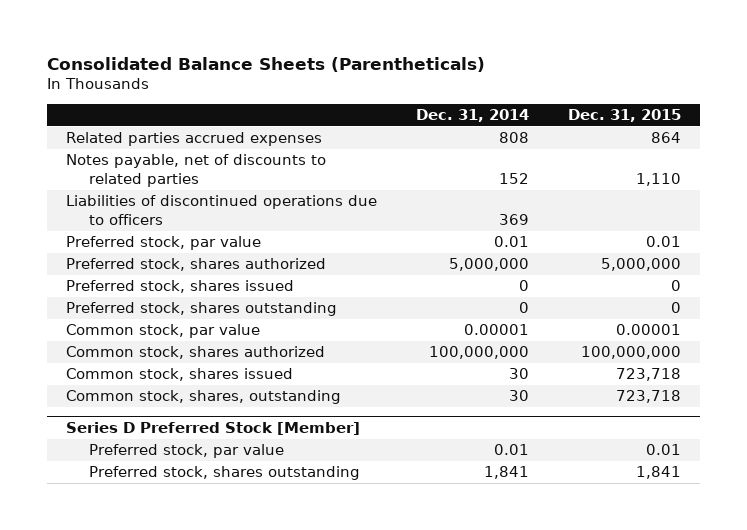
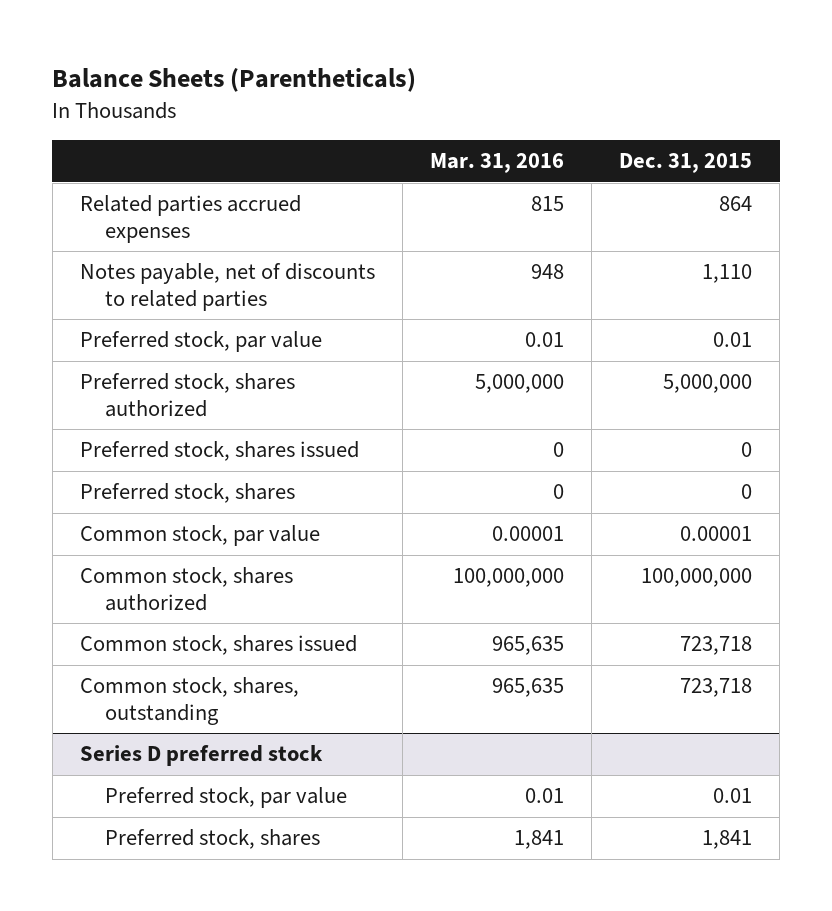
[47,56,486,72] Consolidated Balance Sheets (Parentheticals) -> [52,68,417,93] Balance Sheets (Parentheticals)
[416,108,530,122] Dec. 31, 2014 -> none
none -> [430,153,565,174] Mar. 31, 2016
[66,195,378,226] Liabilities of discontinued operations due to officers -> none
[66,302,338,317] Preferred stock, shares outstanding -> [79,483,295,504] Preferred stock, shares
[66,421,361,435] Series D Preferred Stock [Member] -> [79,745,323,767] Series D preferred stock
[88,466,360,481] Preferred stock, shares outstanding -> [105,829,321,850] Preferred stock, shares

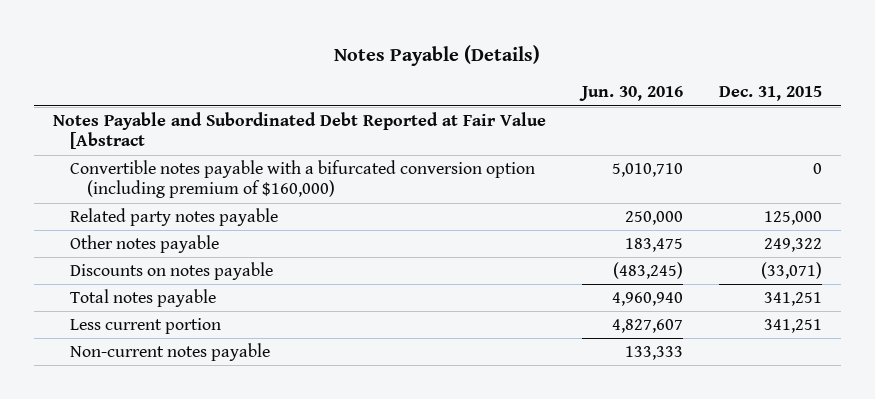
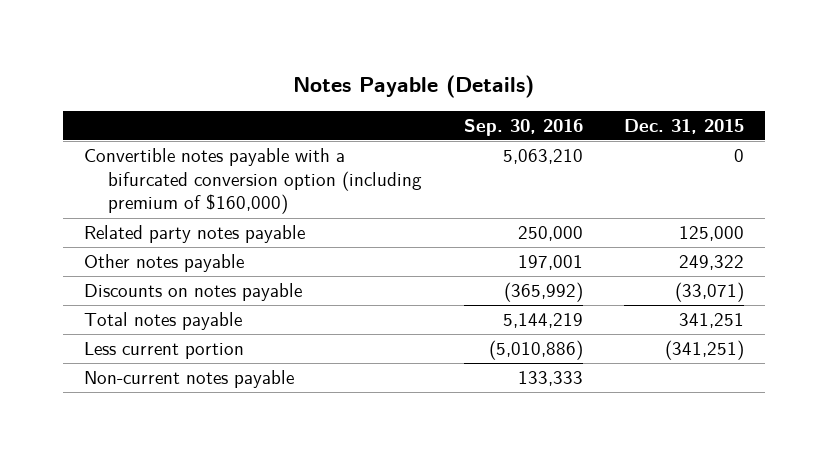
[578,86,683,102] Jun. 30, 2016 -> none
none -> [463,118,583,136] Sep. 30, 2016
[52,112,546,150] Notes Payable and Subordinated Debt Reported at Fair Value [Abstract -> none
[764,319,823,334] 341,251 -> [665,340,745,361] (341,251)

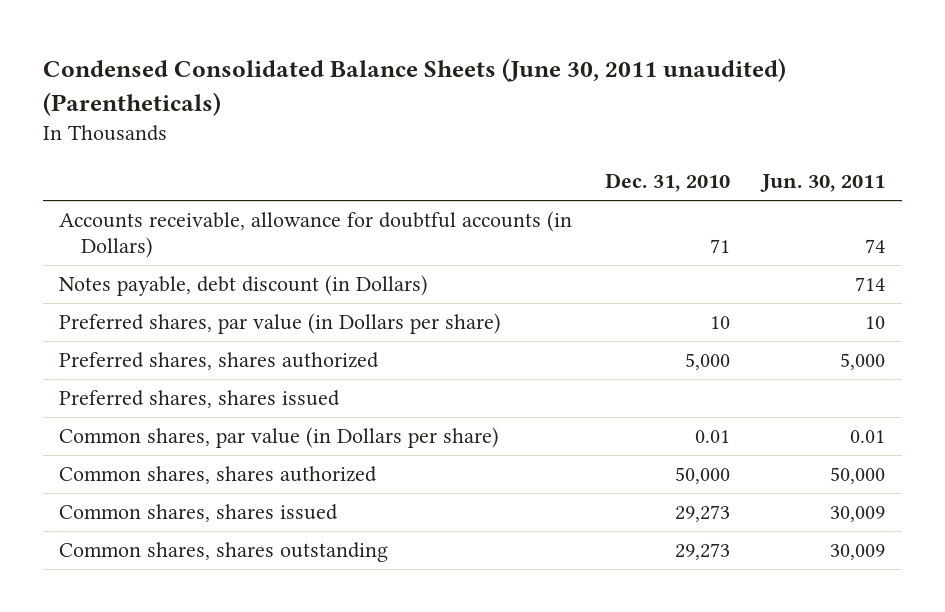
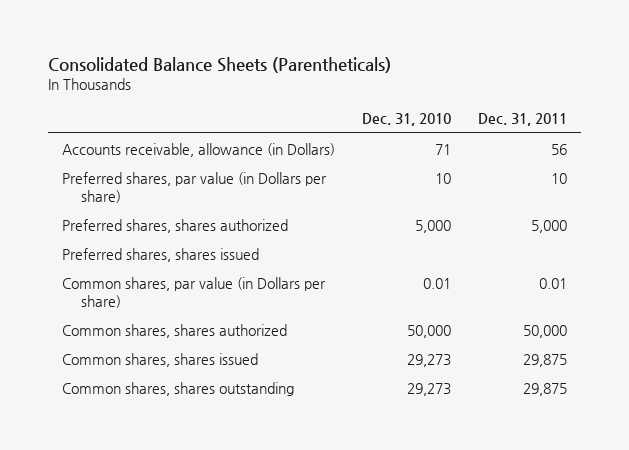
[43,57,787,116] Condensed Consolidated Balance Sheets (June 30, 2011 unaudited) (Parentheticals) -> [48,57,392,74] Consolidated Balance Sheets (Parentheticals)
[760,173,886,192] Jun. 30, 2011 -> none
none -> [478,113,568,127] Dec. 31, 2011
[59,275,429,297] Notes payable, debt discount (in Dollars) -> none
[59,211,573,258] Accounts receivable, allowance for doubtful accounts (in Dollars) -> [61,142,335,157] Accounts receivable, allowance (in Dollars)

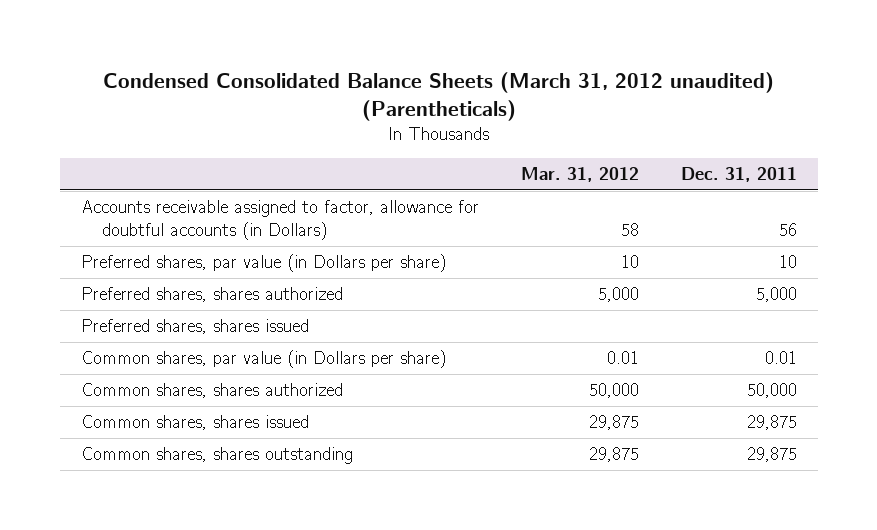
[48,57,392,74] Consolidated Balance Sheets (Parentheticals) -> [102,71,774,121] Condensed Consolidated Balance Sheets (March 31, 2012 unaudited) (Parentheticals)
[362,113,452,127] Dec. 31, 2010 -> none
none -> [520,167,639,183] Mar. 31, 2012
[61,142,335,157] Accounts receivable, allowance (in Dollars) -> [80,200,479,241] Accounts receivable assigned to factor, allowance for doubtful accounts (in Dollars)

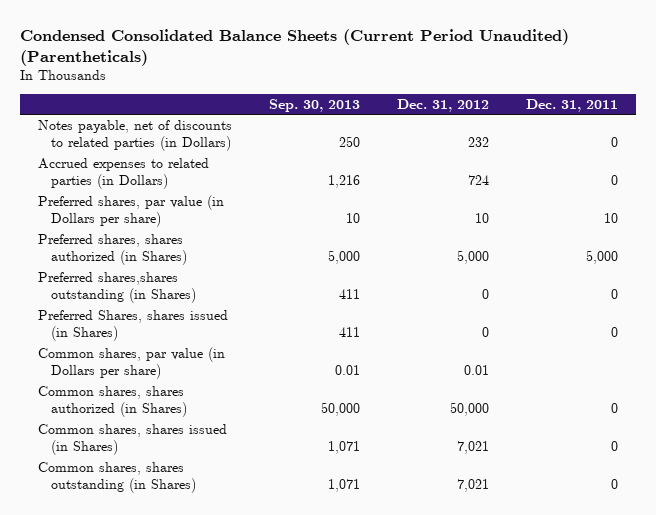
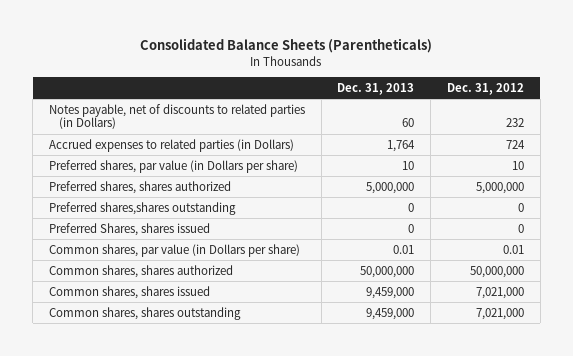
[20,29,570,66] Condensed Consolidated Balance Sheets (Current Period Unaudited) (Parentheticals) -> [140,38,433,54] Consolidated Balance Sheets (Parentheticals)
[269,98,361,112] Sep. 30, 2013 -> none
[525,98,618,112] Dec. 31, 2011 -> none
none -> [337,82,415,95] Dec. 31, 2013
[38,233,187,265] Preferred shares, shares authorized (in Shares) -> [49,180,232,194] Preferred shares, shares authorized
[457,249,490,264] 5,000 -> [475,181,524,194] 5,000,000
[38,271,196,303] Preferred shares,shares outstanding (in Shares) -> [49,201,237,215] Preferred shares,shares outstanding
[38,309,229,341] Preferred Shares, shares issued (in Shares) -> [49,222,211,236] Preferred Shares, shares issued
[38,385,187,417] Common shares, shares authorized (in Shares) -> [49,264,234,278] Common shares, shares authorized
[450,401,490,416] 50,000 -> [469,265,524,278] 50,000,000
[38,423,228,455] Common shares, shares issued (in Shares) -> [49,285,211,299] Common shares, shares issued
[457,440,490,454] 7,021 -> [475,286,524,299] 7,021,000
[38,461,196,493] Common shares, shares outstanding (in Shares) -> [49,306,242,320] Common shares, shares outstanding
[457,478,490,492] 7,021 -> [475,307,524,320] 7,021,000

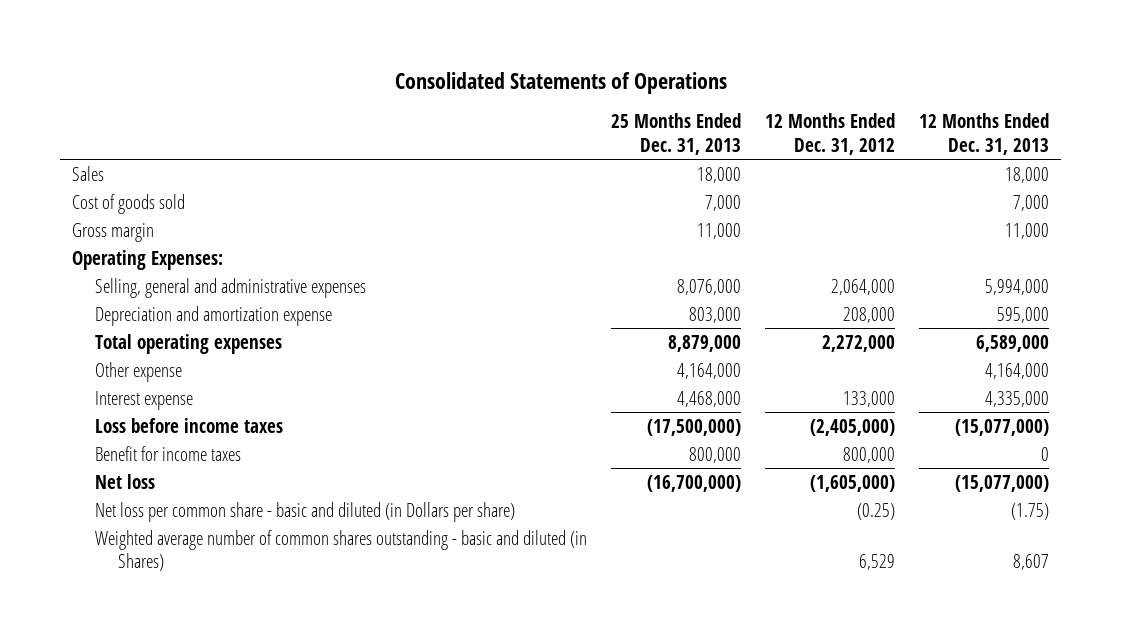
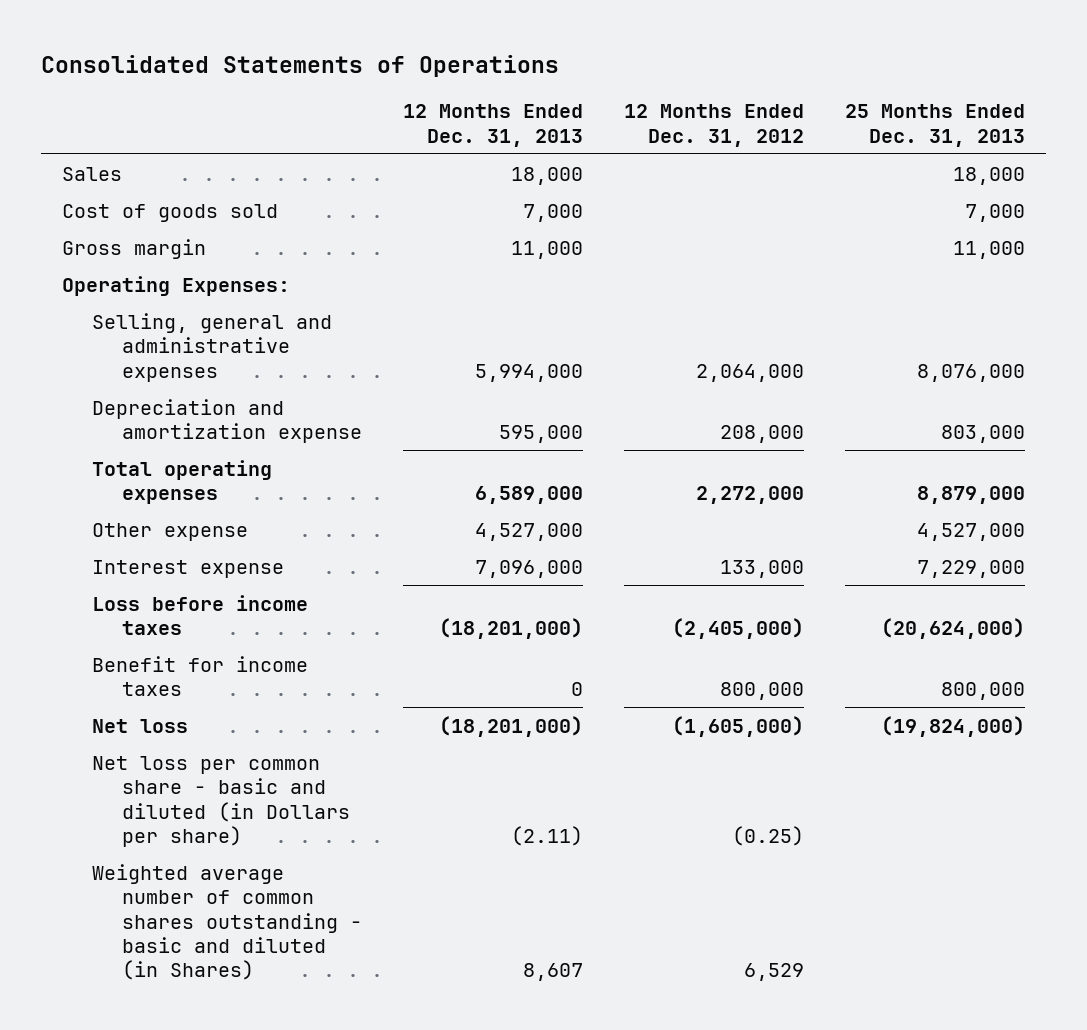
[676,362,741,379] 4,164,000 -> [917,522,1026,541] 4,527,000
[985,362,1050,379] 4,164,000 -> [475,522,584,541] 4,527,000
[676,390,741,407] 4,468,000 -> [917,559,1026,578] 7,229,000
[985,390,1050,407] 4,335,000 -> [475,559,584,578] 7,096,000
[646,418,741,436] (17,500,000) -> [881,618,1026,640] (20,624,000)
[955,418,1050,436] (15,077,000) -> [439,618,584,640] (18,201,000)
[646,474,741,492] (16,700,000) -> [881,715,1026,737] (19,824,000)
[955,474,1050,492] (15,077,000) -> [439,715,584,737] (18,201,000)
[1011,502,1050,520] (1.75) -> [511,826,584,847] (2.11)

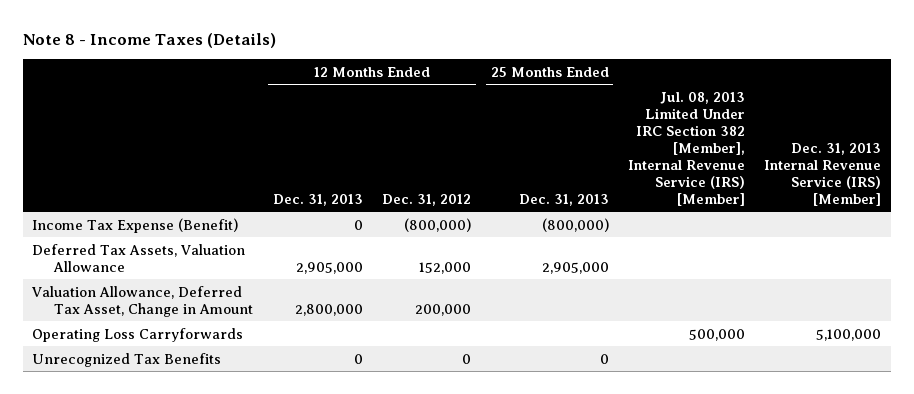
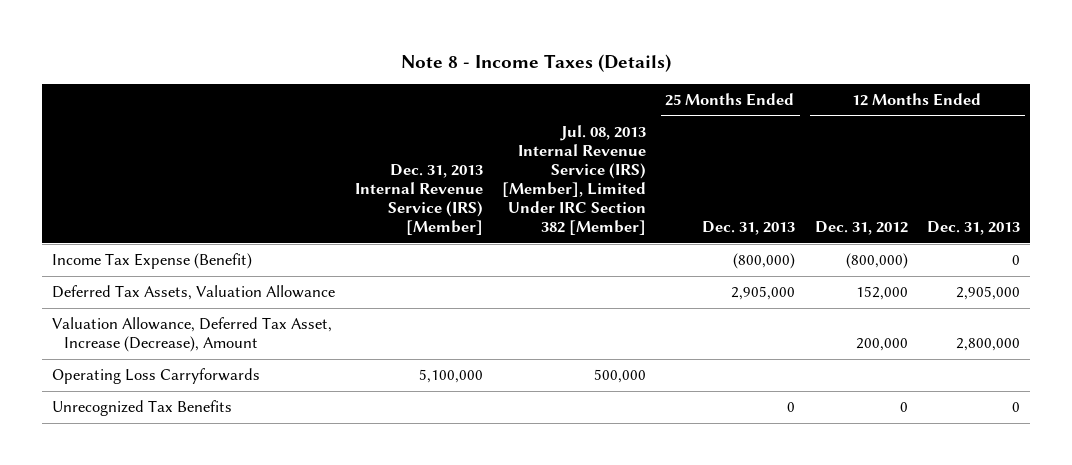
[628,91,746,206] Jul. 08, 2013 Limited Under IRC Section 382 [Member], Internal Revenue Service (IRS) [Member] -> none
none -> [502,124,647,236] Jul. 08, 2013 Internal Revenue Service (IRS) [Member], Limited Under IRC Section 382 [Member]
[31,285,254,317] Valuation Allowance, Deferred Tax Asset, Change in Amount -> [51,317,332,353] Valuation Allowance, Deferred Tax Asset, Increase (Decrease), Amount

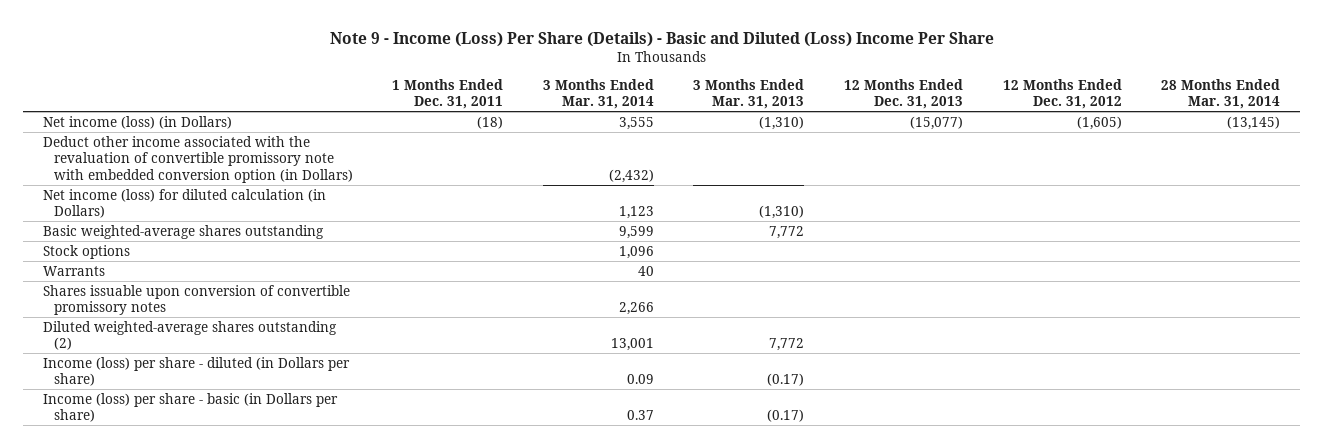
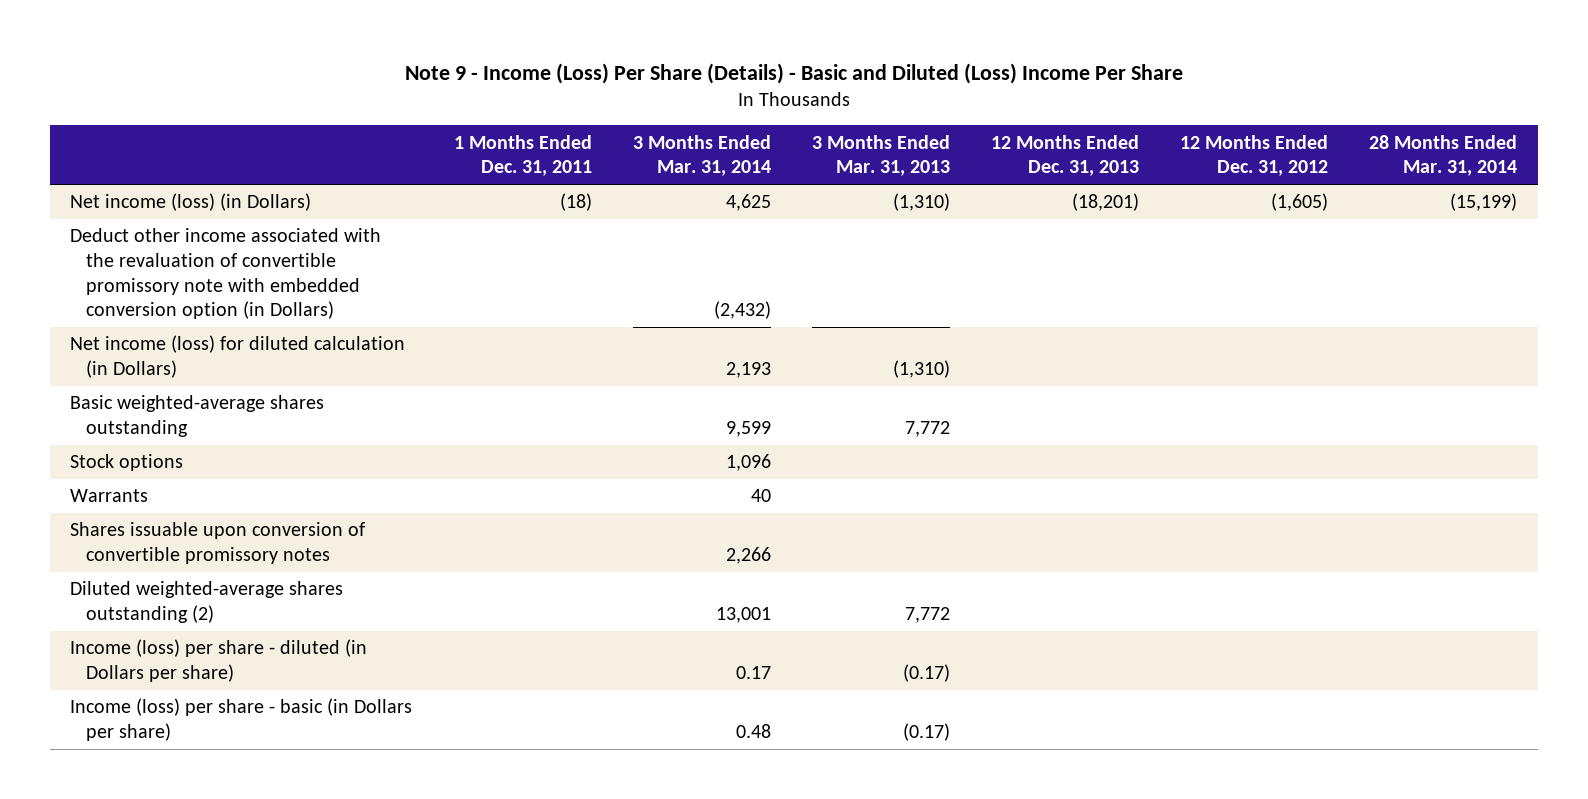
[618,116,654,130] 3,555 -> [725,194,771,212] 4,625
[910,115,964,130] (15,077) -> [1071,193,1139,212] (18,201)
[1227,115,1281,130] (13,145) -> [1450,193,1518,212] (15,199)
[618,206,654,220] 1,123 -> [725,362,771,379] 2,193
[626,374,654,385] 0.09 -> [735,666,771,680] 0.17
[626,410,654,421] 0.37 -> [735,724,771,739] 0.48

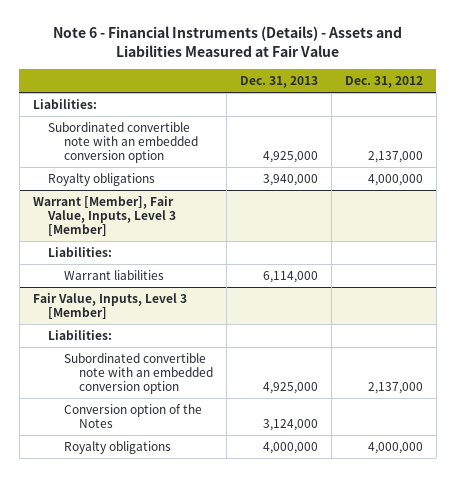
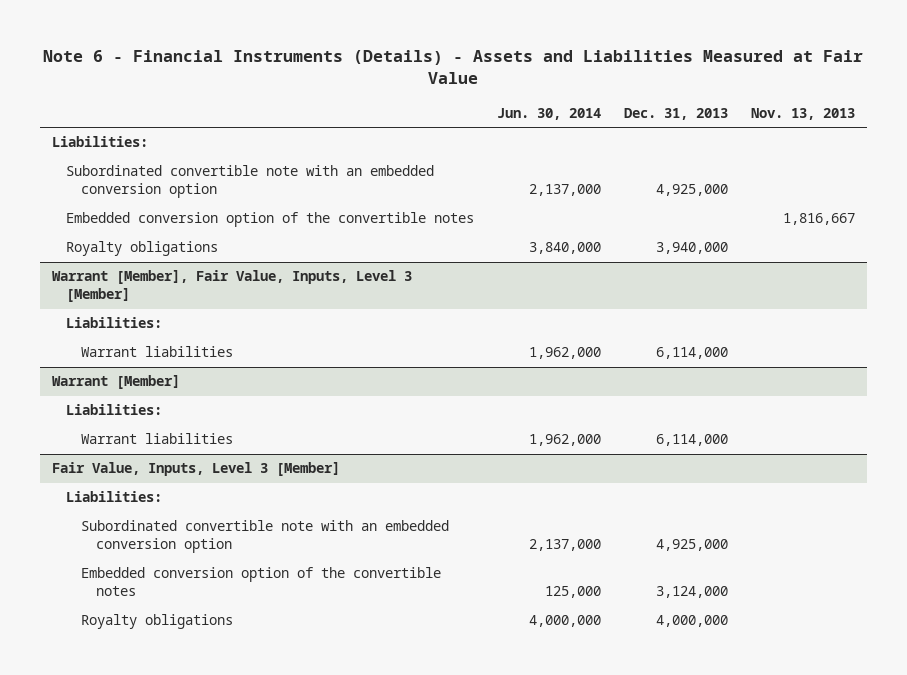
[344,75,423,88] Dec. 31, 2012 -> none
none -> [497,107,602,120] Jun. 30, 2014
none -> [751,107,856,120] Nov. 13, 2013
none -> [66,212,475,228] Embedded conversion option of the convertible notes
none -> [51,375,180,390] Warrant [Member]
none -> [66,404,163,416] Liabilities:
none -> [80,433,233,445] Warrant liabilities
[63,403,202,428] Conversion option of the Notes -> [80,567,441,597] Embedded conversion option of the convertible notes

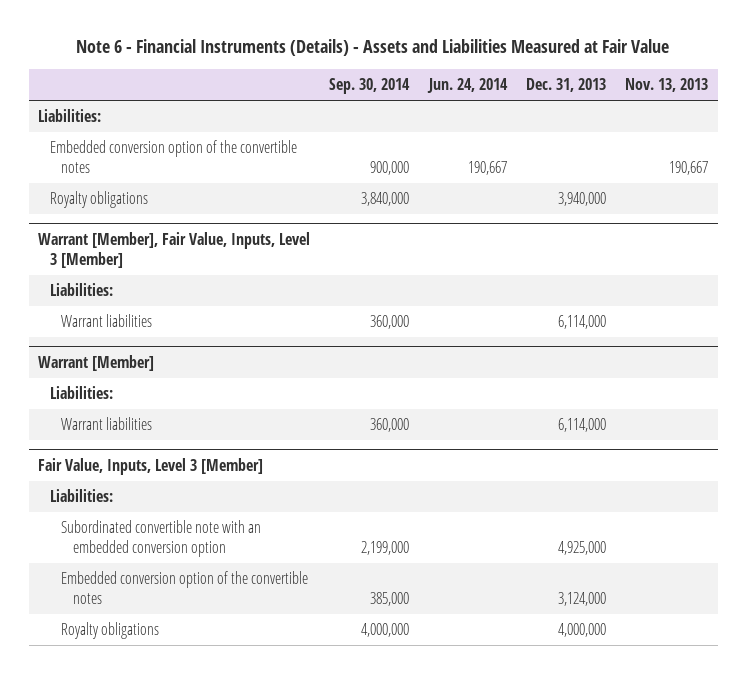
[497,107,602,120] Jun. 30, 2014 -> none
none -> [329,77,411,94] Sep. 30, 2014
none -> [426,77,508,93] Jun. 24, 2014
[66,165,435,199] Subordinated convertible note with an embedded conversion option -> none
[783,213,856,226] 1,816,667 -> [669,160,709,175] 190,667

